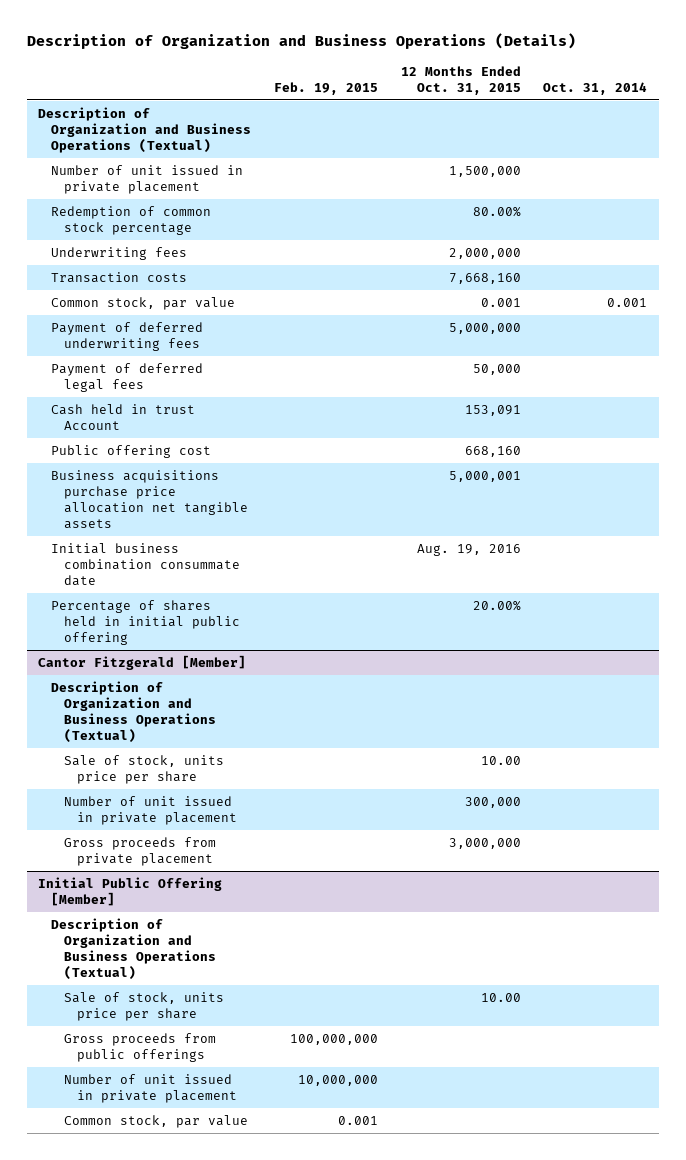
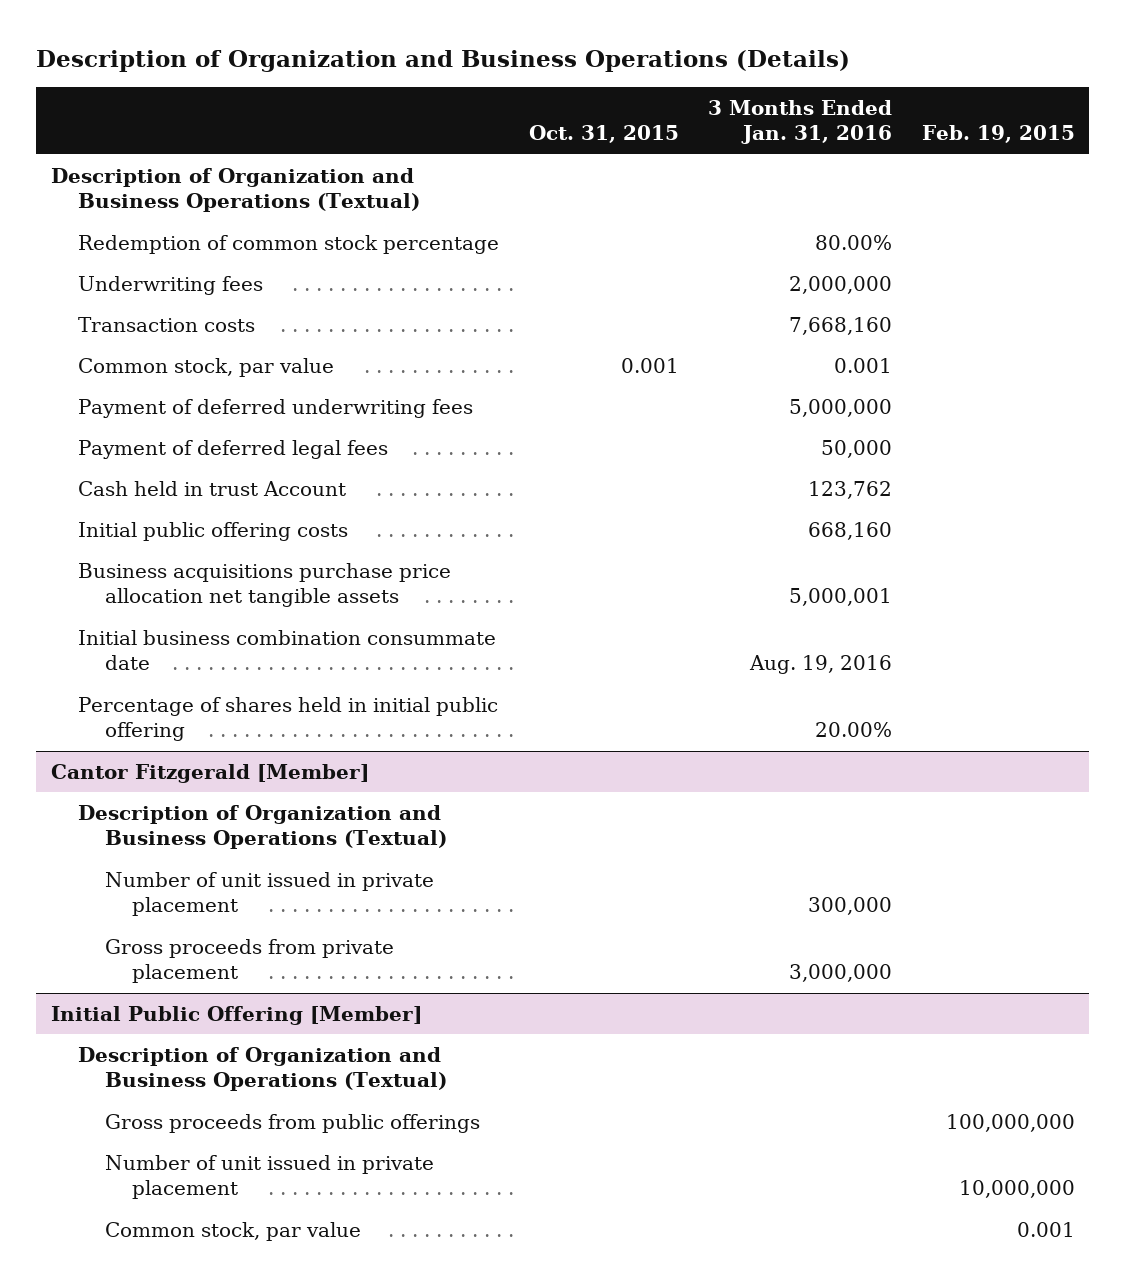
[400,65,521,95] 12 Months Ended Oct. 31, 2015 -> none
[543,81,648,95] Oct. 31, 2014 -> none
none -> [528,125,679,144] Oct. 31, 2015
none -> [708,100,893,145] 3 Months Ended Jan. 31, 2016
[51,164,244,194] Number of unit issued in private placement -> none
[51,444,212,458] Public offering cost -> [78,521,349,541] Initial public offering costs
[63,754,224,784] Sale of stock, units price per share -> none
[63,991,224,1021] Sale of stock, units price per share -> none

